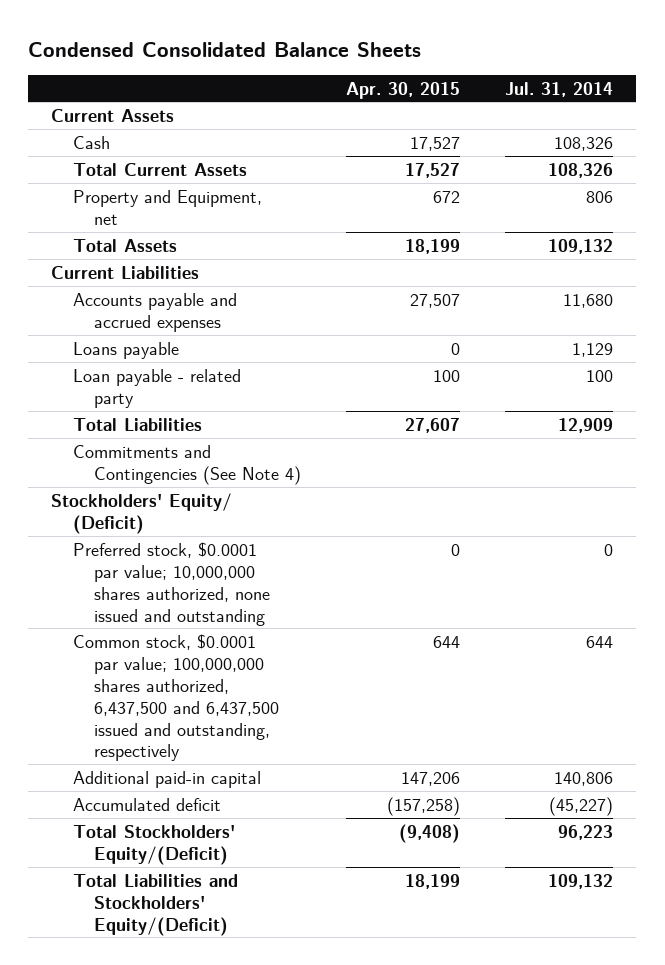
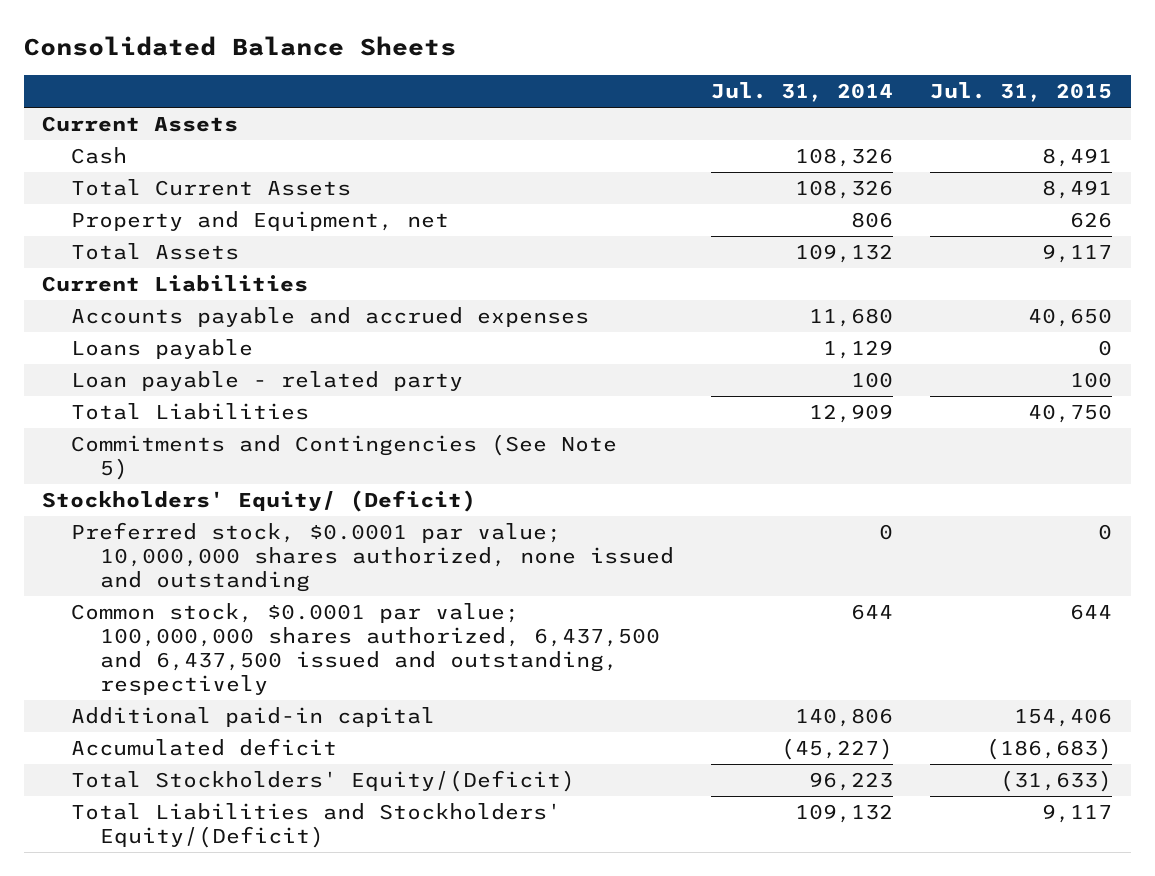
[28,41,422,57] Condensed Consolidated Balance Sheets -> [23,35,456,56] Consolidated Balance Sheets
[346,81,461,99] Apr. 30, 2015 -> none
none -> [930,82,1113,103] Jul. 31, 2015
[72,444,302,485] Commitments and Contingencies (See Note 4) -> [71,434,618,481] Commitments and Contingencies (See Note 5)

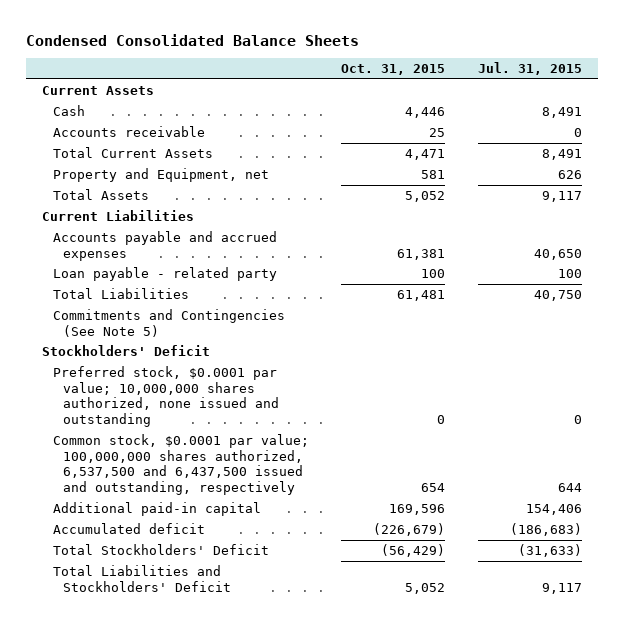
[23,35,456,56] Consolidated Balance Sheets -> [26,33,360,46] Condensed Consolidated Balance Sheets
[711,82,894,103] Jul. 31, 2014 -> none
none -> [341,64,446,76] Oct. 31, 2015
none -> [52,125,205,137] Accounts receivable
[71,339,254,360] Loans payable -> none
[42,490,477,513] Stockholders' Equity/ (Deficit) -> [42,344,211,356] Stockholders' Deficit
[71,603,660,696] Common stock, $0.0001 par value; 100,000,000 shares authorized, 6,437,500 and 6,437,500 issued and outstanding, respectively -> [52,433,309,496] Common stock, $0.0001 par value; 100,000,000 shares authorized, 6,537,500 and 6,437,500 issued and outstanding, respectively
[71,770,576,793] Total Stockholders' Equity/(Deficit) -> [52,543,269,555] Total Stockholders' Deficit
[71,803,562,849] Total Liabilities and Stockholders' Equity/(Deficit) -> [52,564,232,592] Total Liabilities and Stockholders' Deficit

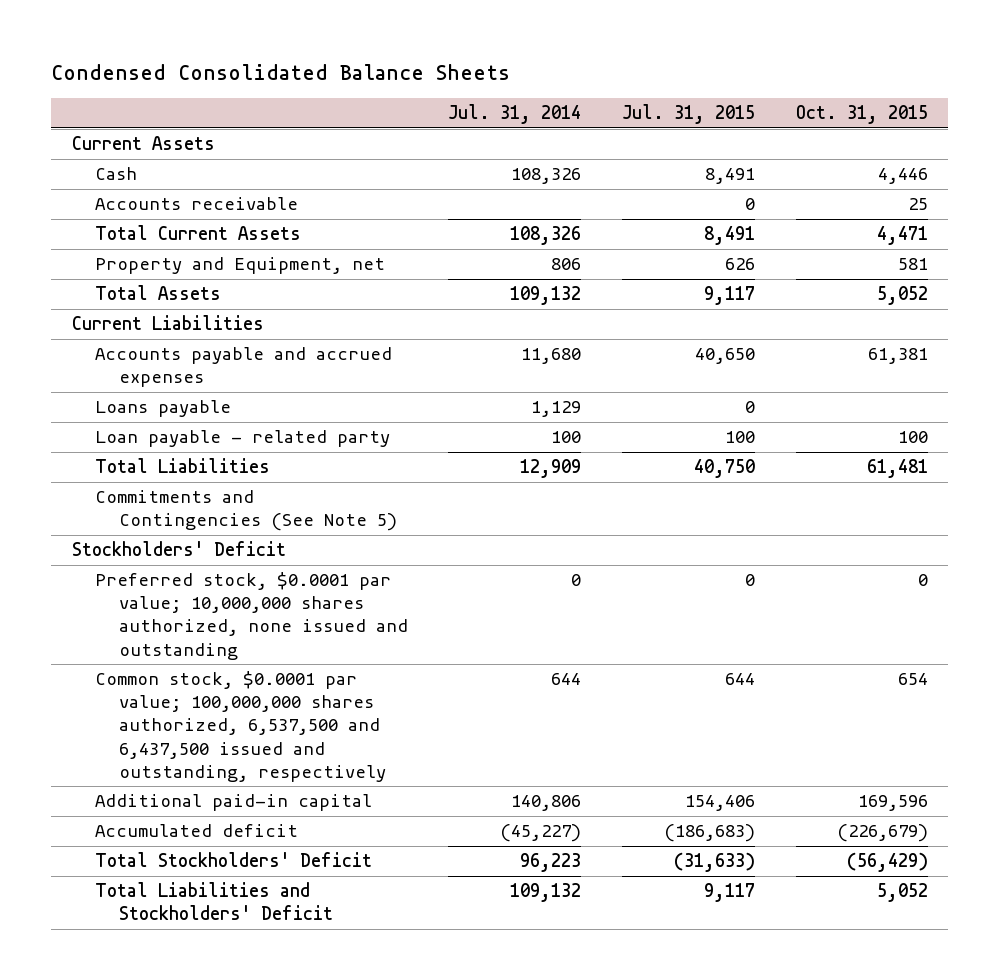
none -> [448,104,582,125] Jul. 31, 2014
none -> [95,400,232,418] Loans payable

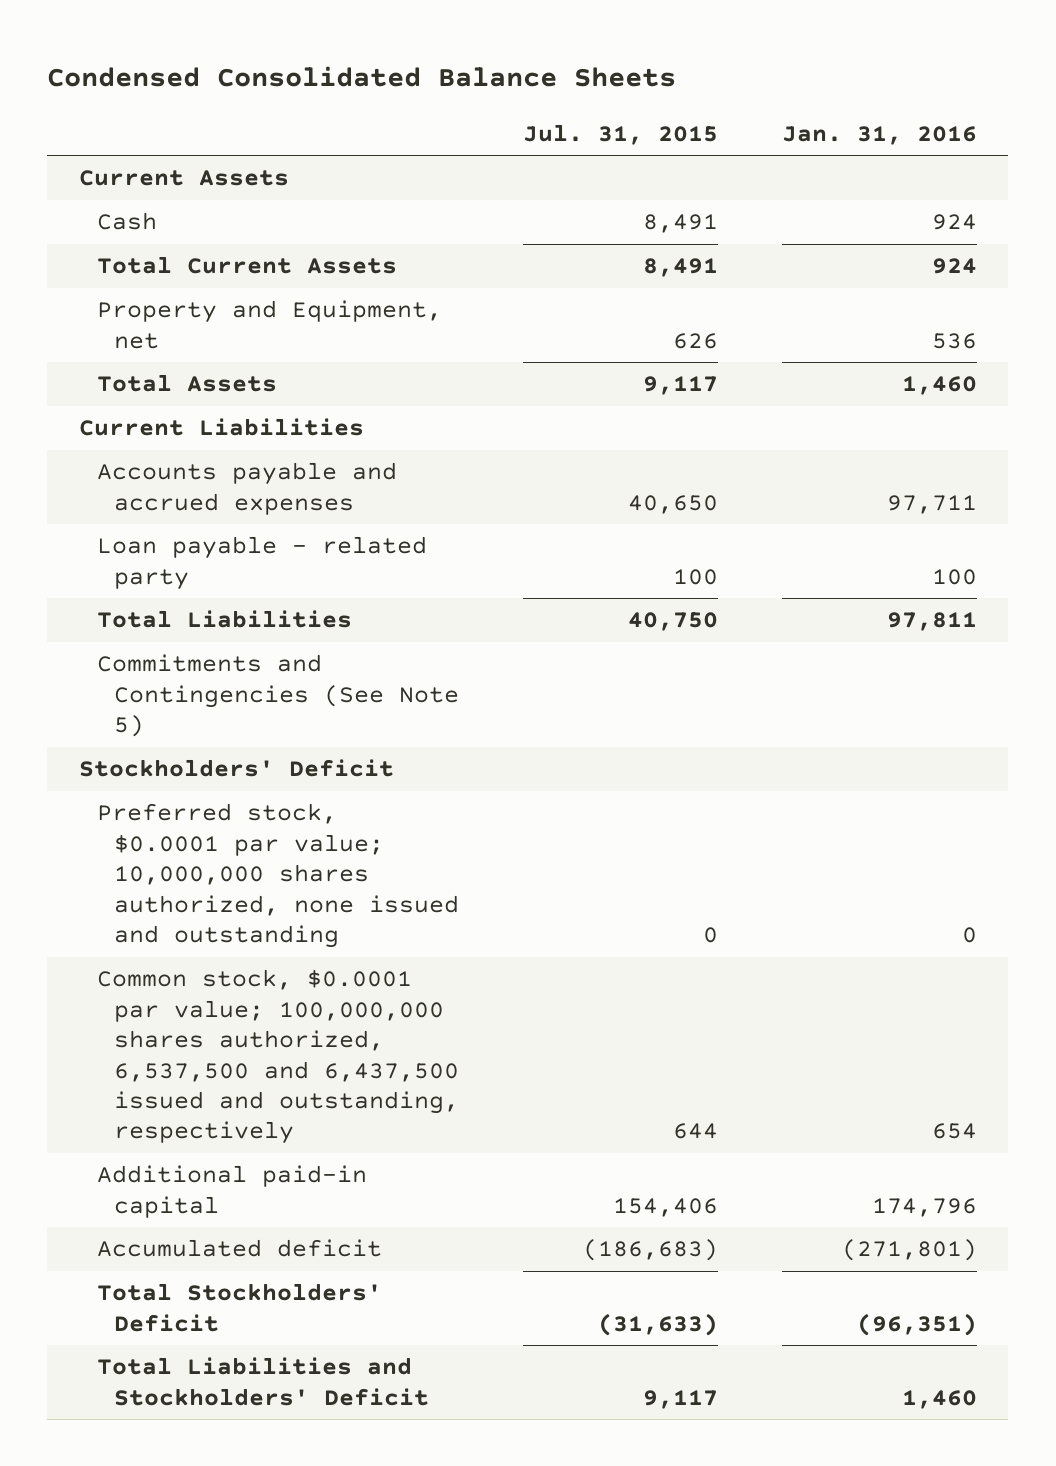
[448,104,582,125] Jul. 31, 2014 -> none
[795,105,928,125] Oct. 31, 2015 -> none
none -> [781,125,977,145] Jan. 31, 2016
[95,197,299,211] Accounts receivable -> none
[95,400,232,418] Loans payable -> none

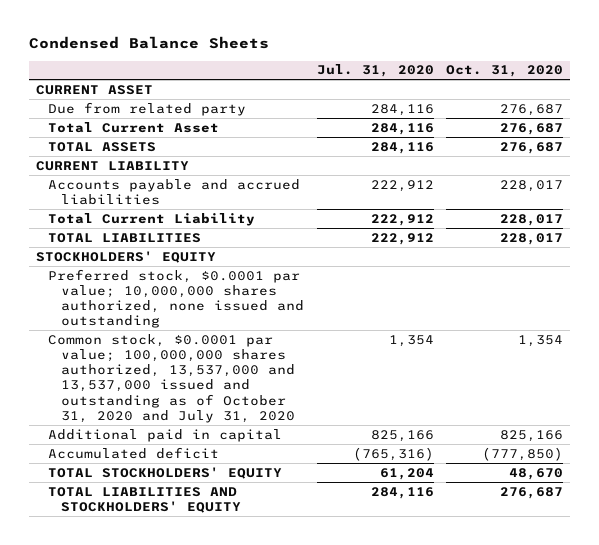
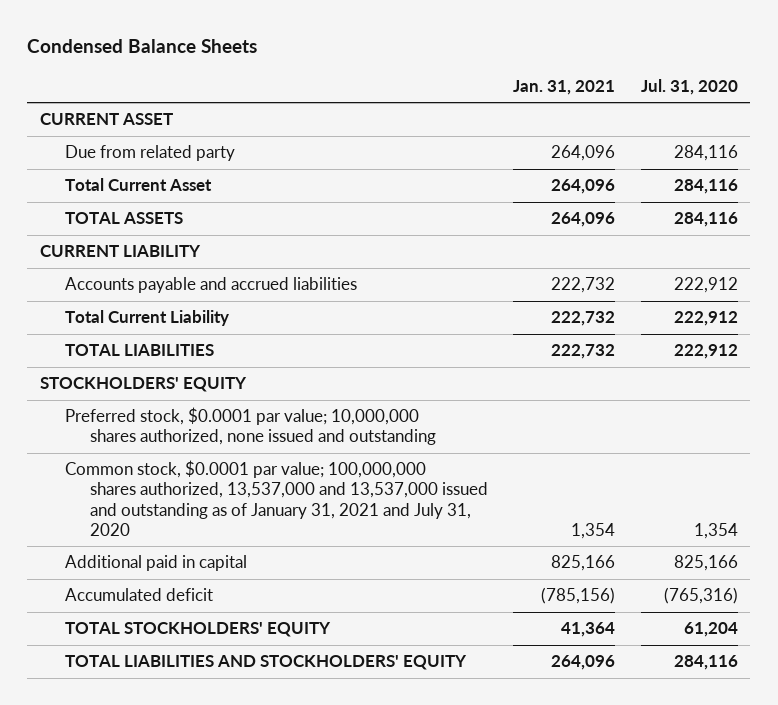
[446,65,564,78] Oct. 31, 2020 -> none
none -> [513,79,616,95] Jan. 31, 2021
[48,333,295,423] Common stock, $0.0001 par value; 100,000,000 shares authorized, 13,537,000 and 13,537,000 issued and outstanding as of October 31, 2020 and July 31, 2020 -> [64,460,488,536] Common stock, $0.0001 par value; 100,000,000 shares authorized, 13,537,000 and 13,537,000 issued and outstanding as of January 31, 2021 and July 31, 2020

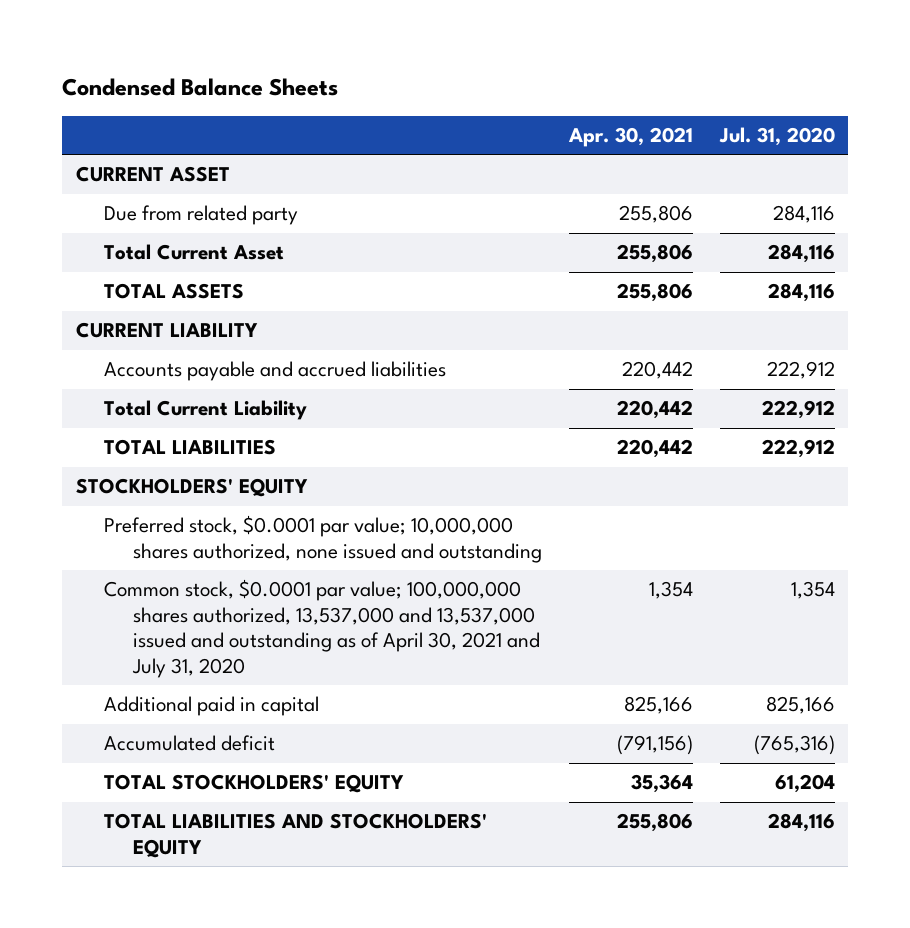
[513,79,616,95] Jan. 31, 2021 -> none
none -> [567,127,693,148] Apr. 30, 2021
[64,460,488,536] Common stock, $0.0001 par value; 100,000,000 shares authorized, 13,537,000 and 13,537,000 issued and outstanding as of January 31, 2021 and July 31, 2020 -> [104,579,540,678] Common stock, $0.0001 par value; 100,000,000 shares authorized, 13,537,000 and 13,537,000 issued and outstanding as of April 30, 2021 and July 31, 2020

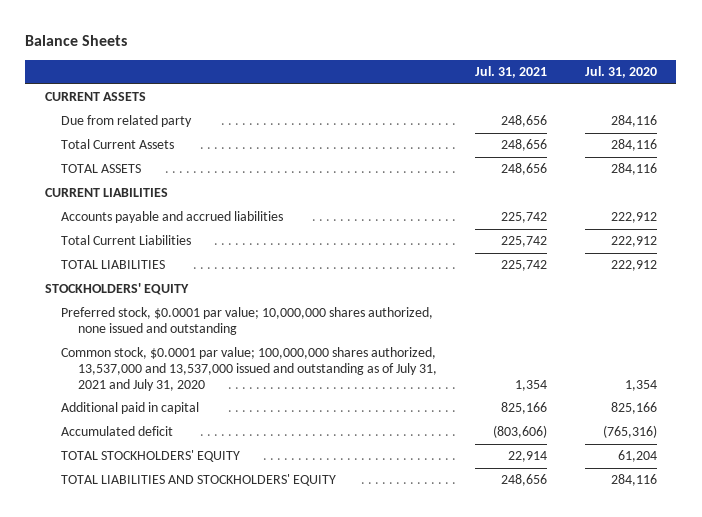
[62,77,339,96] Condensed Balance Sheets -> [25,35,128,47] Balance Sheets
[567,127,693,148] Apr. 30, 2021 -> none
none -> [474,66,547,79] Jul. 31, 2021
[75,166,230,183] CURRENT ASSET -> [44,92,146,102] CURRENT ASSETS
[104,244,285,261] Total Current Asset -> [61,139,175,150] Total Current Assets
[75,322,258,339] CURRENT LIABILITY -> [44,188,168,198] CURRENT LIABILITIES
[104,400,308,421] Total Current Liability -> [61,235,192,246] Total Current Liabilities
[104,579,540,678] Common stock, $0.0001 par value; 100,000,000 shares authorized, 13,537,000 and 13,537,000 issued and outstanding as of April 30, 2021 and July 31, 2020 -> [61,347,437,391] Common stock, $0.0001 par value; 100,000,000 shares authorized, 13,537,000 and 13,537,000 issued and outstanding as of July 31, 2021 and July 31, 2020

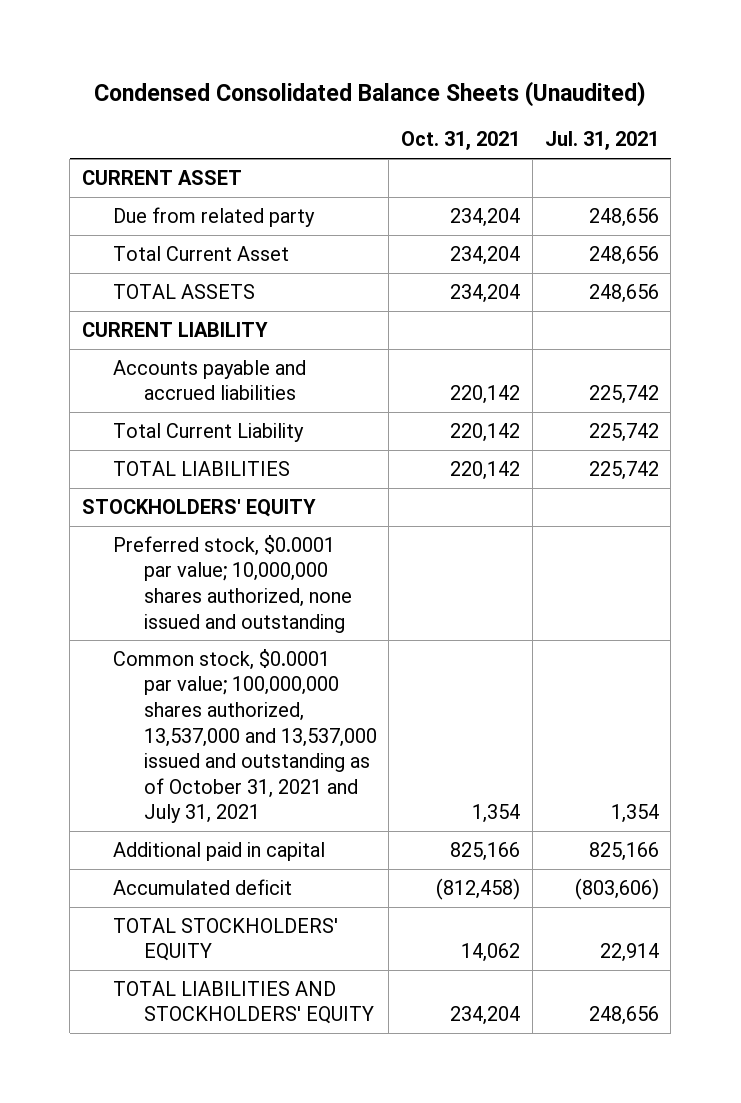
[25,35,128,47] Balance Sheets -> [94,80,647,107] Condensed Consolidated Balance Sheets (Unaudited)
[585,66,658,79] Jul. 31, 2020 -> none
none -> [401,131,521,151] Oct. 31, 2021
[44,92,146,102] CURRENT ASSETS -> [81,169,242,185] CURRENT ASSET
[61,139,175,150] Total Current Assets -> [112,245,289,261] Total Current Asset
[44,188,168,198] CURRENT LIABILITIES -> [81,321,268,337] CURRENT LIABILITY
[61,235,192,246] Total Current Liabilities -> [112,422,304,442] Total Current Liability
[61,347,437,391] Common stock, $0.0001 par value; 100,000,000 shares authorized, 13,537,000 and 13,537,000 issued and outstanding as of July 31, 2021 and July 31, 2020 -> [112,648,377,824] Common stock, $0.0001 par value; 100,000,000 shares authorized, 13,537,000 and 13,537,000 issued and outstanding as of October 31, 2021 and July 31, 2021

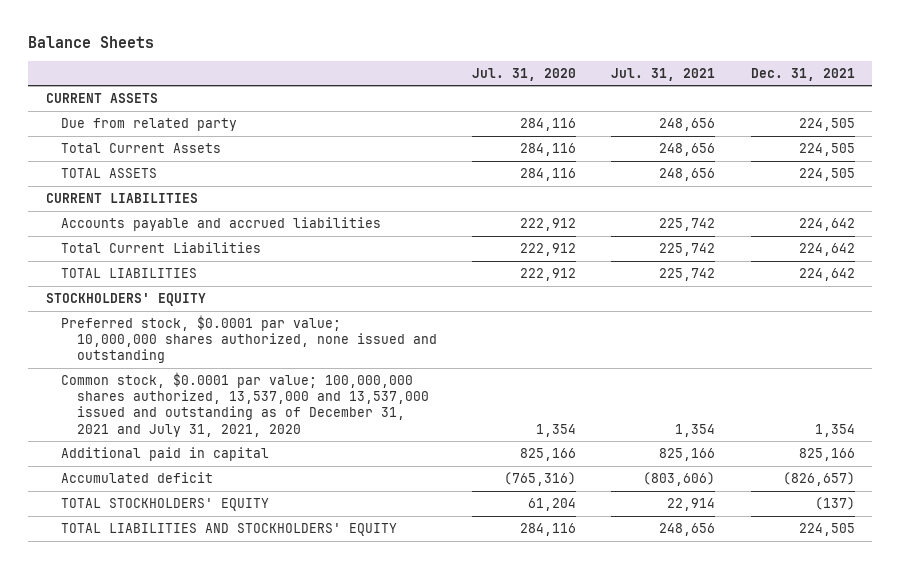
[94,80,647,107] Condensed Consolidated Balance Sheets (Unaudited) -> [28,35,155,48] Balance Sheets
[401,131,521,151] Oct. 31, 2021 -> none
none -> [472,67,577,81] Jul. 31, 2020
none -> [750,67,855,81] Dec. 31, 2021
[81,169,242,185] CURRENT ASSET -> [46,92,159,103] CURRENT ASSETS
[112,245,289,261] Total Current Asset -> [61,142,222,153] Total Current Assets
[81,321,268,337] CURRENT LIABILITY -> [46,192,199,203] CURRENT LIABILITIES
[112,422,304,442] Total Current Liability -> [61,241,262,253] Total Current Liabilities
[112,648,377,824] Common stock, $0.0001 par value; 100,000,000 shares authorized, 13,537,000 and 13,537,000 issued and outstanding as of October 31, 2021 and July 31, 2021 -> [61,371,429,437] Common stock, $0.0001 par value; 100,000,000 shares authorized, 13,537,000 and 13,537,000 issued and outstanding as of December 31, 2021 and July 31, 2021, 2020

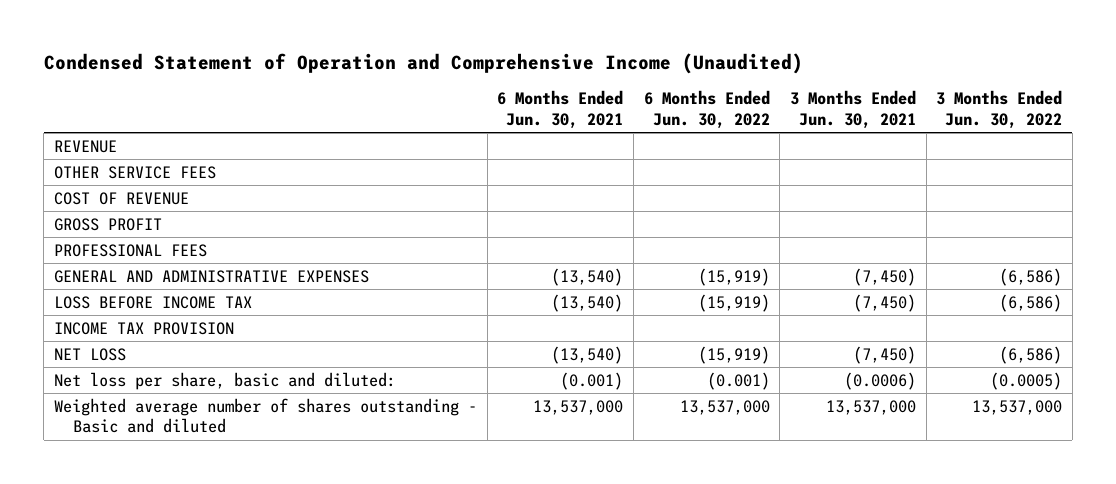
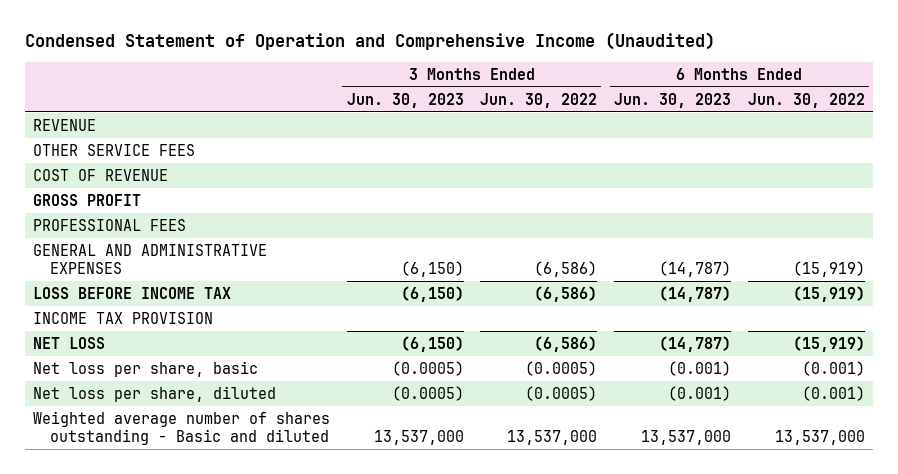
[497,90,624,129] 6 Months Ended Jun. 30, 2021 -> none
[789,90,916,129] 3 Months Ended Jun. 30, 2021 -> none
none -> [346,92,464,108] Jun. 30, 2023
none -> [613,92,731,108] Jun. 30, 2023
[54,371,397,390] Net loss per share, basic and diluted: -> [32,360,258,377] Net loss per share, basic
none -> [32,385,276,402] Net loss per share, diluted

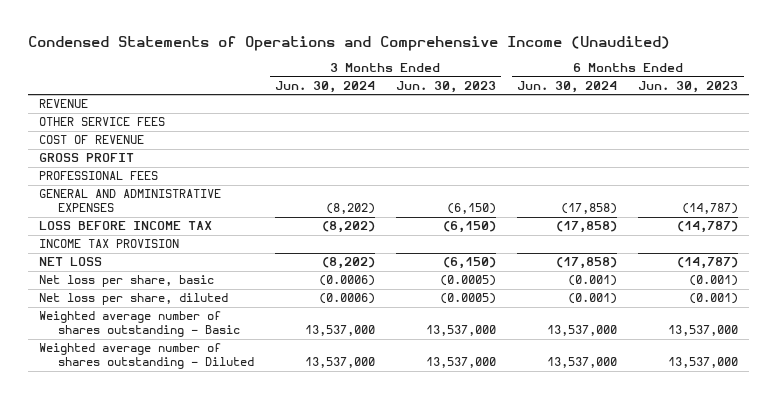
[24,32,715,51] Condensed Statement of Operation and Comprehensive Income (Unaudited) -> [28,35,671,51] Condensed Statements of Operations and Comprehensive Income (Unaudited)
[480,92,598,108] Jun. 30, 2022 -> none
[747,92,865,108] Jun. 30, 2022 -> none
none -> [274,80,375,93] Jun. 30, 2024
none -> [517,80,618,93] Jun. 30, 2024
[32,410,330,445] Weighted average number of shares outstanding - Basic and diluted -> [38,311,240,338] Weighted average number of shares outstanding - Basic
none -> [38,343,254,370] Weighted average number of shares outstanding - Diluted

